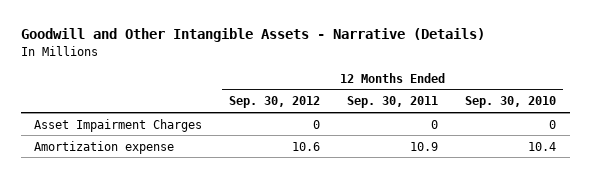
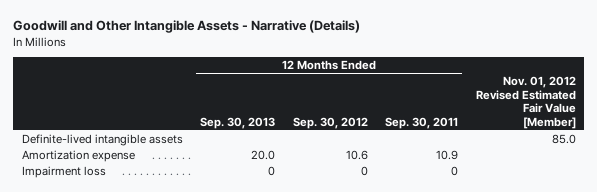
[465,96,557,109] Sep. 30, 2010 -> none
none -> [200,116,276,129] Sep. 30, 2013
none -> [475,76,576,129] Nov. 01, 2012 Revised Estimated Fair Value [Member]
[34,118,203,132] Asset Impairment Charges -> none
none -> [21,134,183,147] Definite-lived intangible assets
none -> [21,166,106,179] Impairment loss

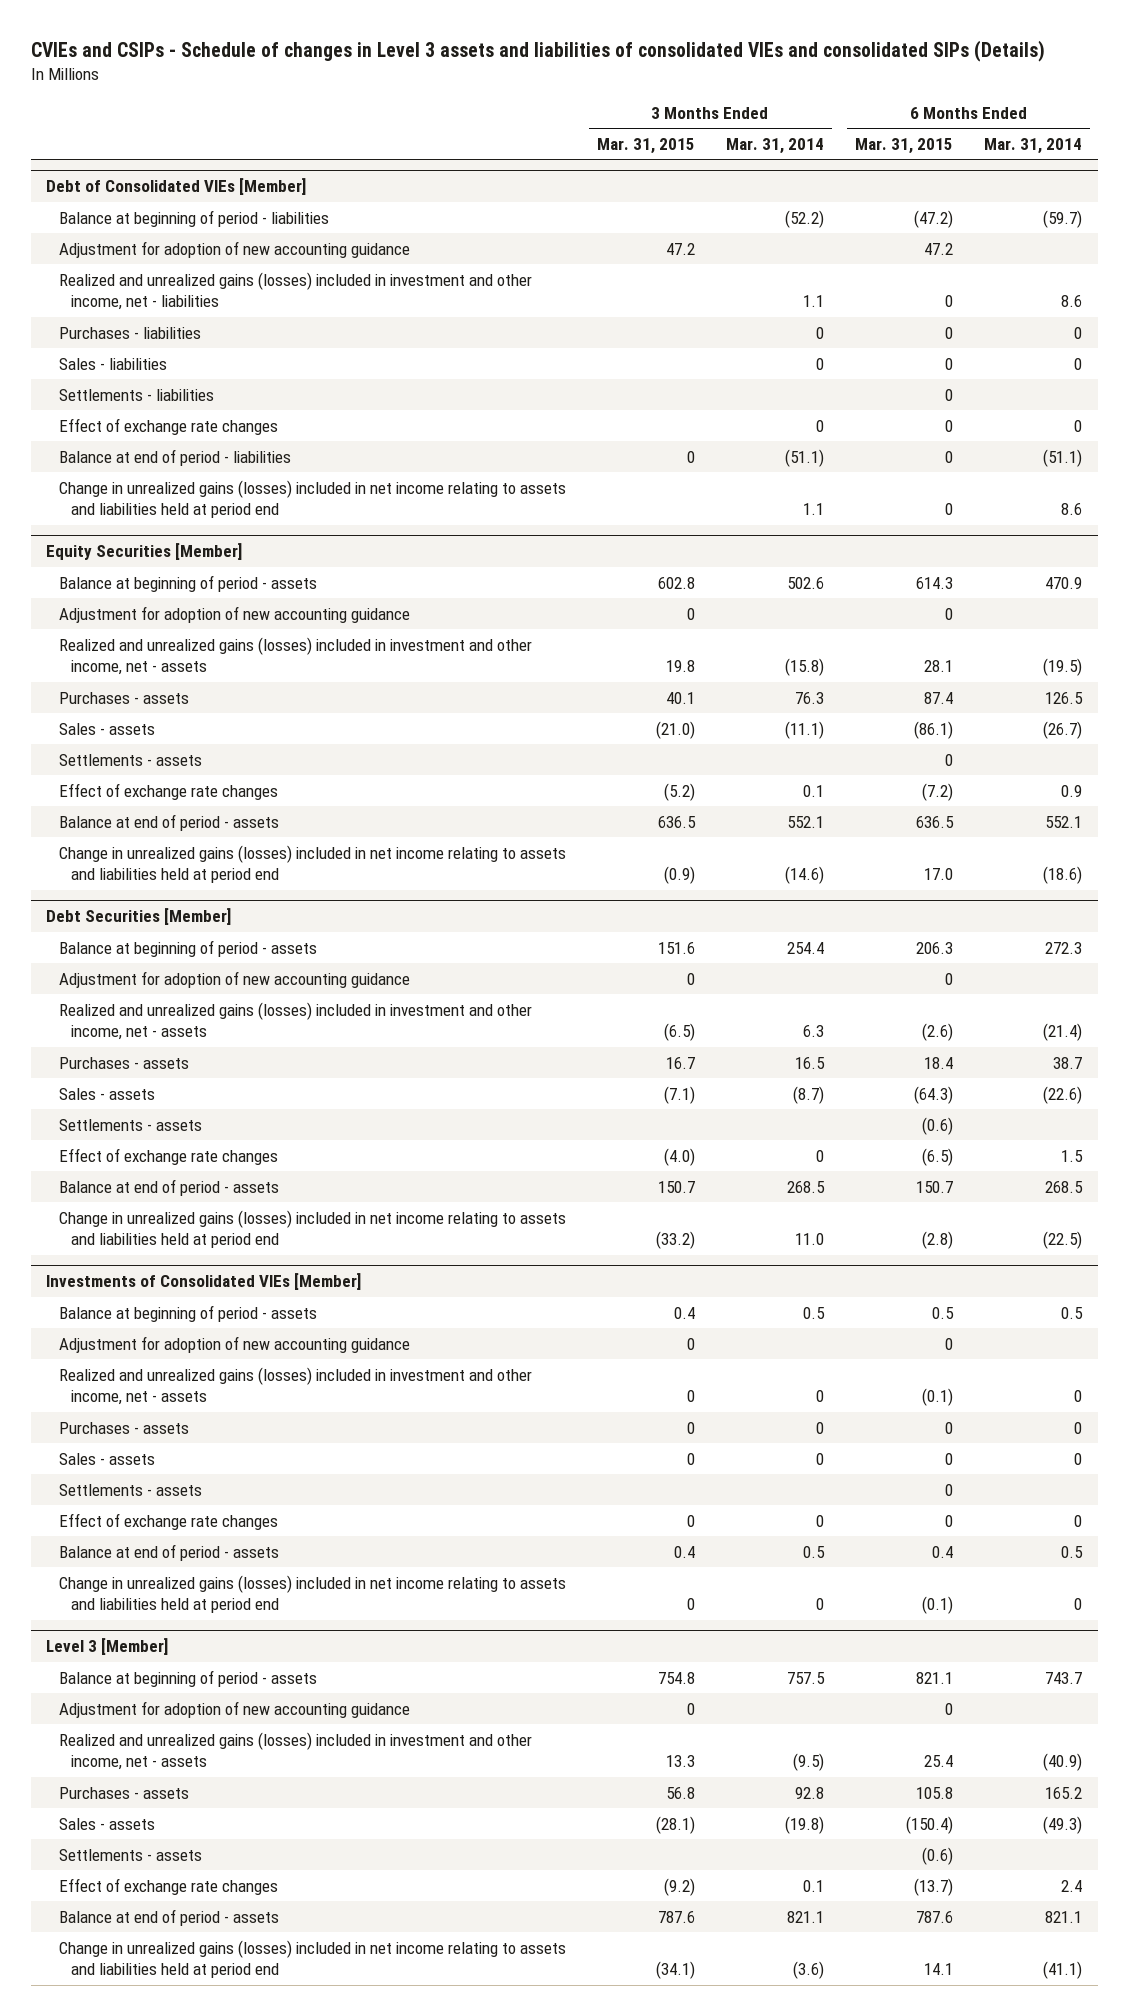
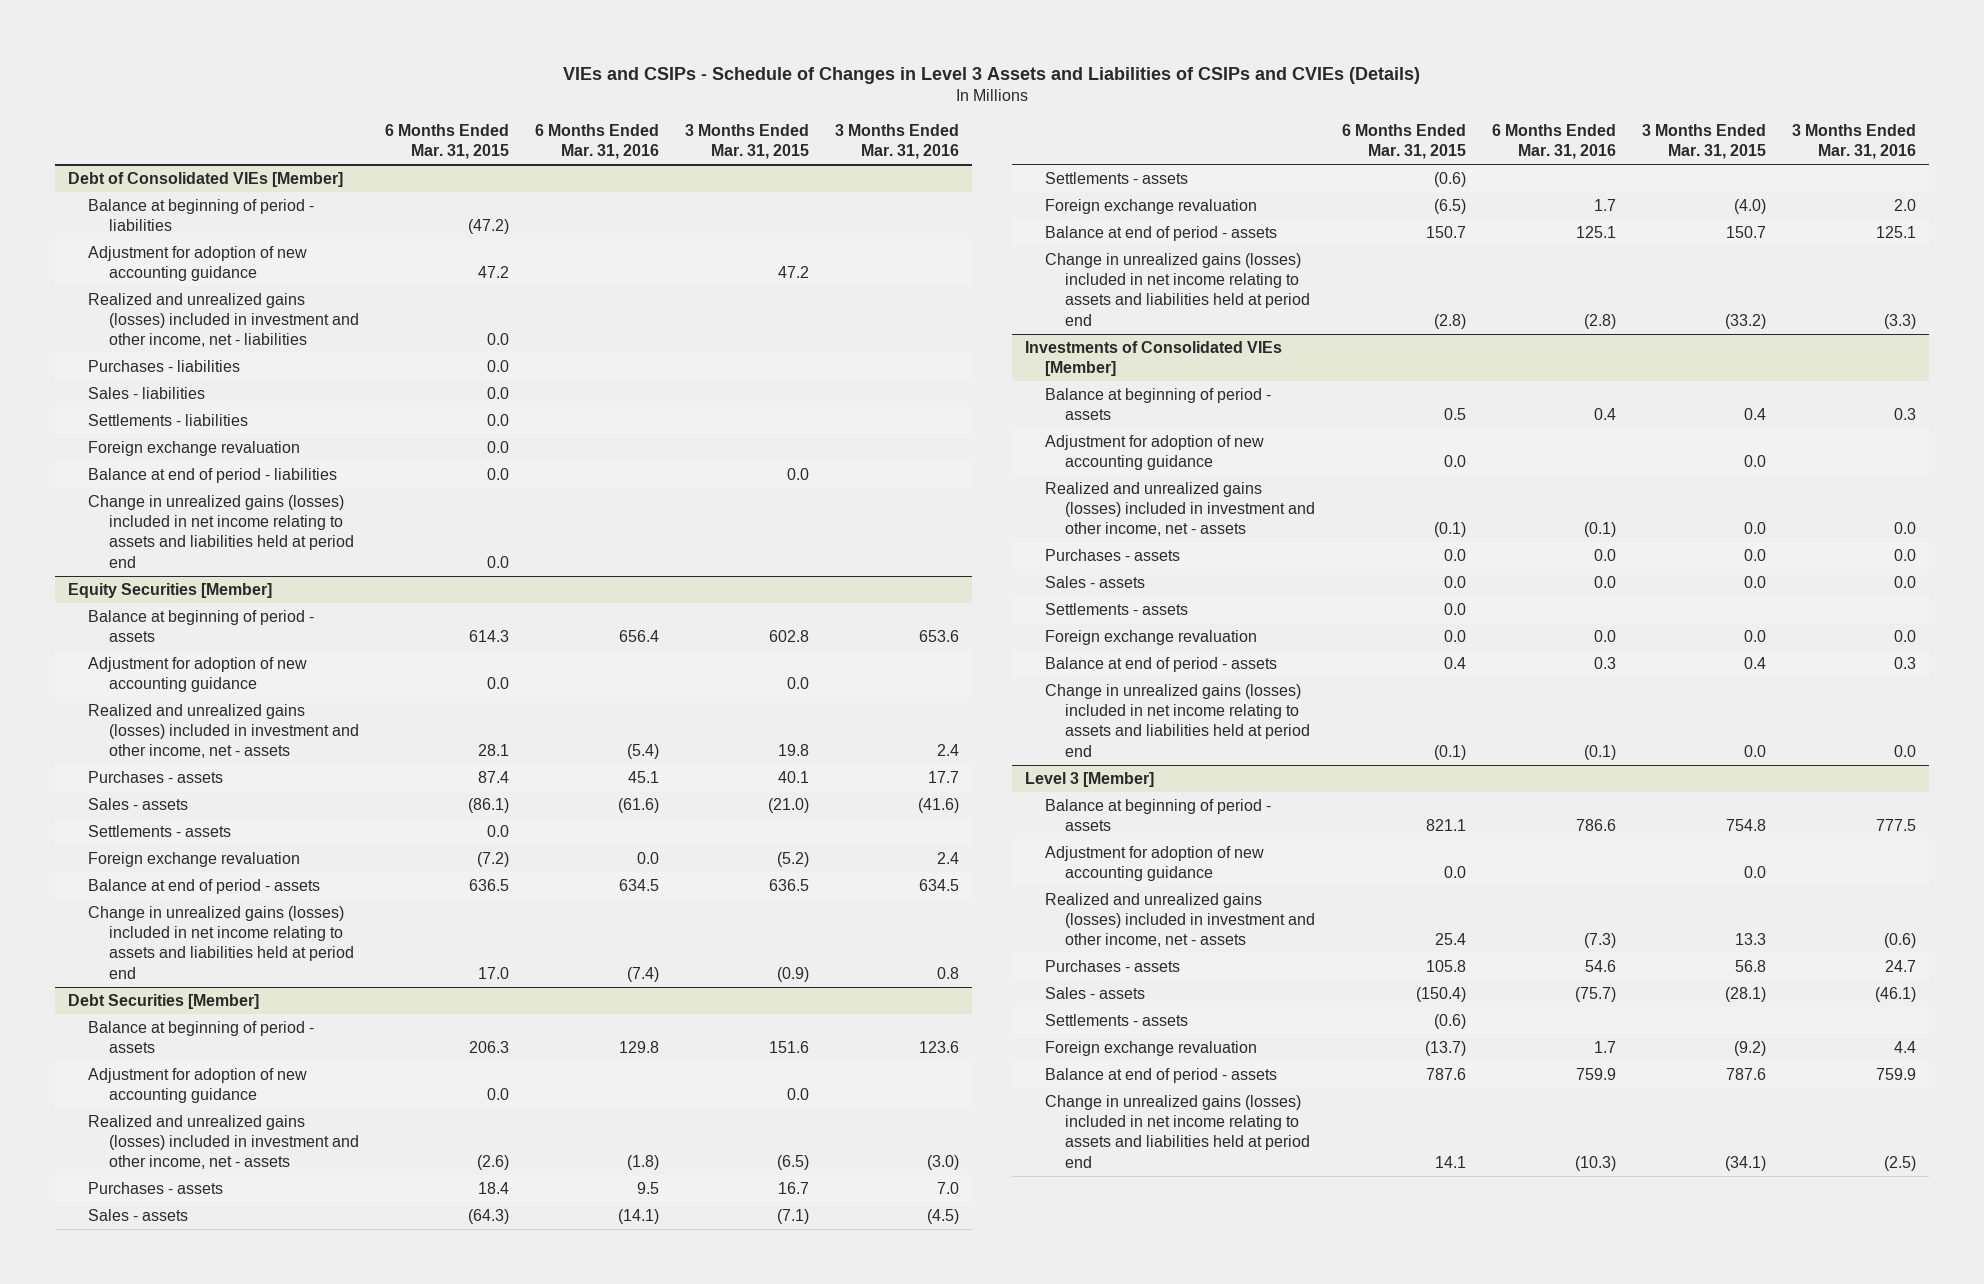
[30,40,1045,63] CVIEs and CSIPs - Schedule of changes in Level 3 assets and liabilities of consolidated VIEs and consolidated SIPs (Details) -> [563,66,1421,84] VIEs and CSIPs - Schedule of Changes in Level 3 Assets and Liabilities of CSIPs and CVIEs (Details)
[726,137,825,154] Mar. 31, 2014 -> none
[984,137,1083,154] Mar. 31, 2014 -> none
none -> [534,123,659,160] 6 Months Ended Mar. 31, 2016
none -> [835,123,960,160] 3 Months Ended Mar. 31, 2016
[58,417,278,435] Effect of exchange rate changes -> none
[945,295,954,308] 0 -> [486,333,509,346] 0.0
[945,326,954,339] 0 -> [486,359,509,372] 0.0
[945,357,954,370] 0 -> [486,386,509,399] 0.0
[945,388,954,401] 0 -> [486,413,509,426] 0.0
none -> [88,440,301,456] Foreign exchange revaluation
[686,450,695,463] 0 -> [787,467,810,480] 0.0
[945,450,954,463] 0 -> [486,467,509,480] 0.0
[945,503,954,516] 0 -> [486,555,509,568] 0.0
[686,607,695,620] 0 -> [787,677,810,690] 0.0
[945,607,954,620] 0 -> [486,677,509,690] 0.0
[945,753,954,766] 0 -> [486,824,509,837] 0.0
[58,782,278,800] Effect of exchange rate changes -> [88,851,301,867] Foreign exchange revaluation
[686,972,695,985] 0 -> [787,1088,810,1101] 0.0
[945,972,954,985] 0 -> [486,1088,509,1101] 0.0
[58,1147,278,1165] Effect of exchange rate changes -> [1045,198,1258,214] Foreign exchange revaluation
[58,1512,278,1530] Effect of exchange rate changes -> none
[686,1337,695,1350] 0 -> [1743,455,1766,468] 0.0
[945,1337,954,1350] 0 -> [1443,455,1466,468] 0.0
[686,1390,695,1403] 0 -> [1743,522,1766,535] 0.0
[686,1421,695,1434] 0 -> [1743,548,1766,561] 0.0
[945,1421,954,1434] 0 -> [1443,548,1466,561] 0.0
[686,1452,695,1465] 0 -> [1743,575,1766,588] 0.0
[945,1452,954,1465] 0 -> [1443,575,1466,588] 0.0
[945,1483,954,1496] 0 -> [1443,602,1466,615] 0.0
none -> [1045,629,1258,645] Foreign exchange revaluation
[686,1598,695,1611] 0 -> [1743,744,1766,757] 0.0
[686,1702,695,1715] 0 -> [1743,866,1766,879] 0.0
[945,1702,954,1715] 0 -> [1443,866,1466,879] 0.0
[58,1877,278,1895] Effect of exchange rate changes -> [1045,1040,1258,1056] Foreign exchange revaluation

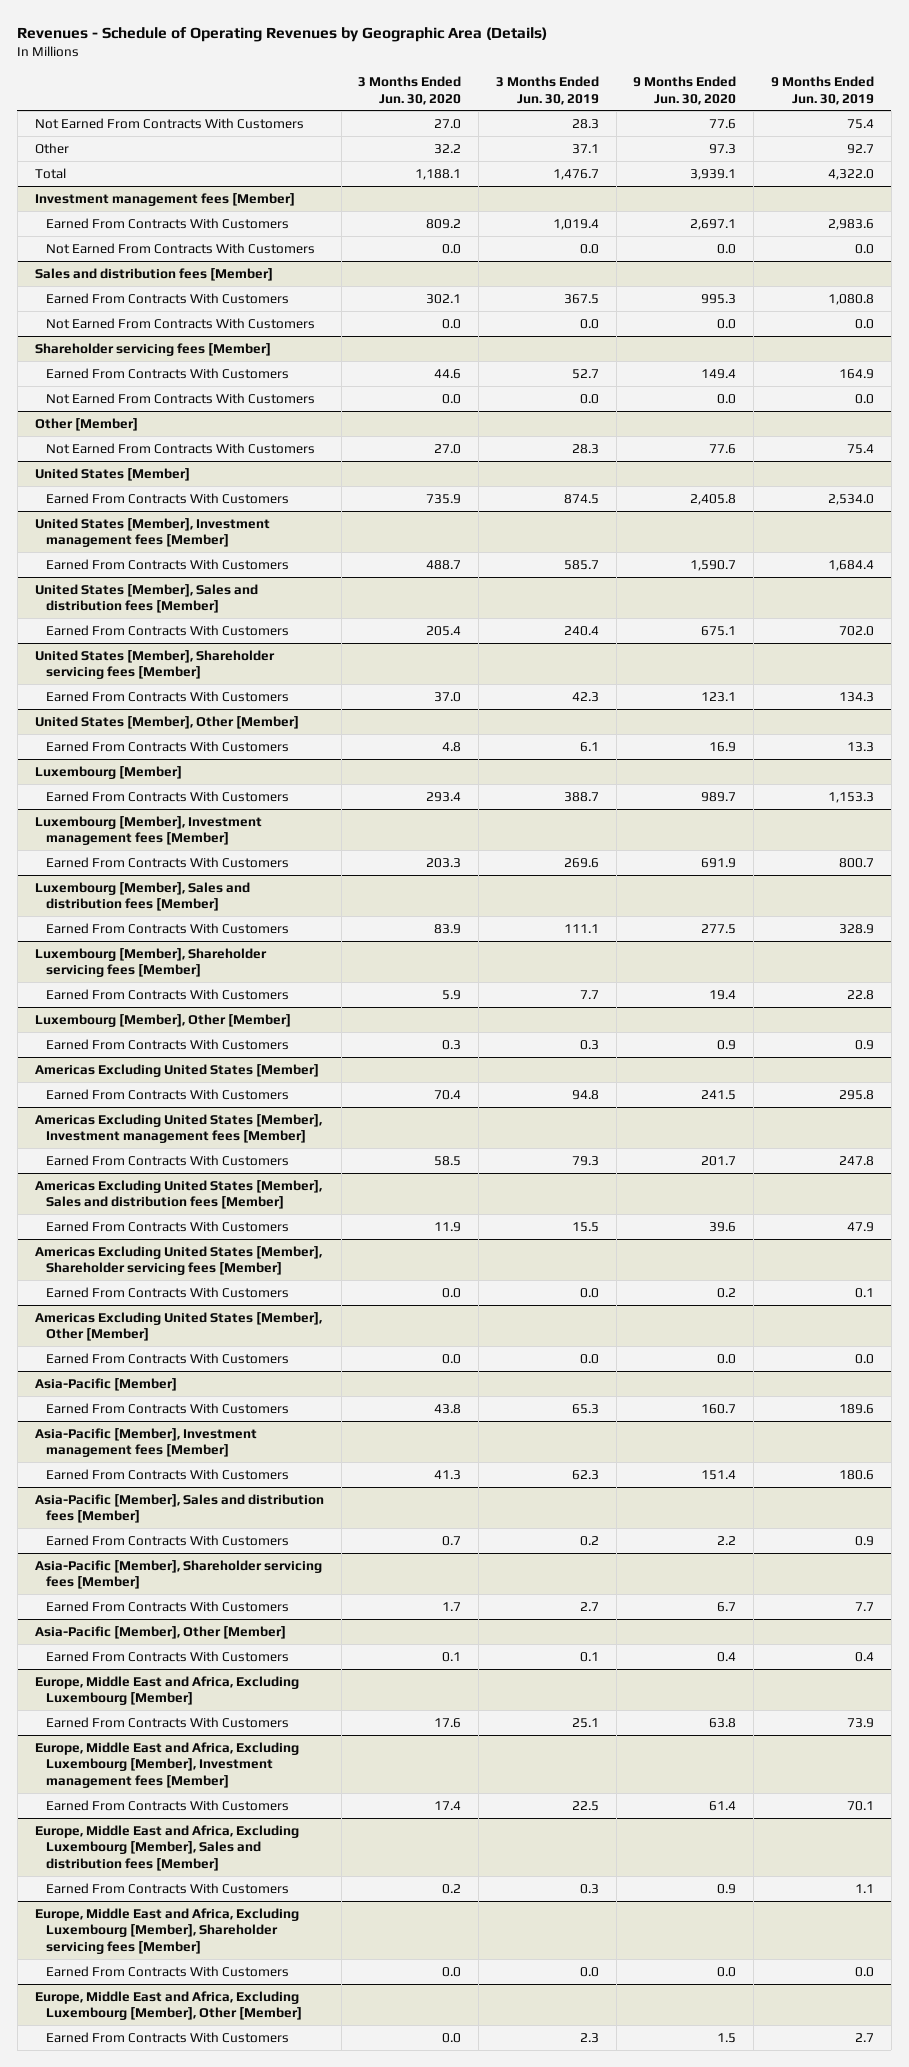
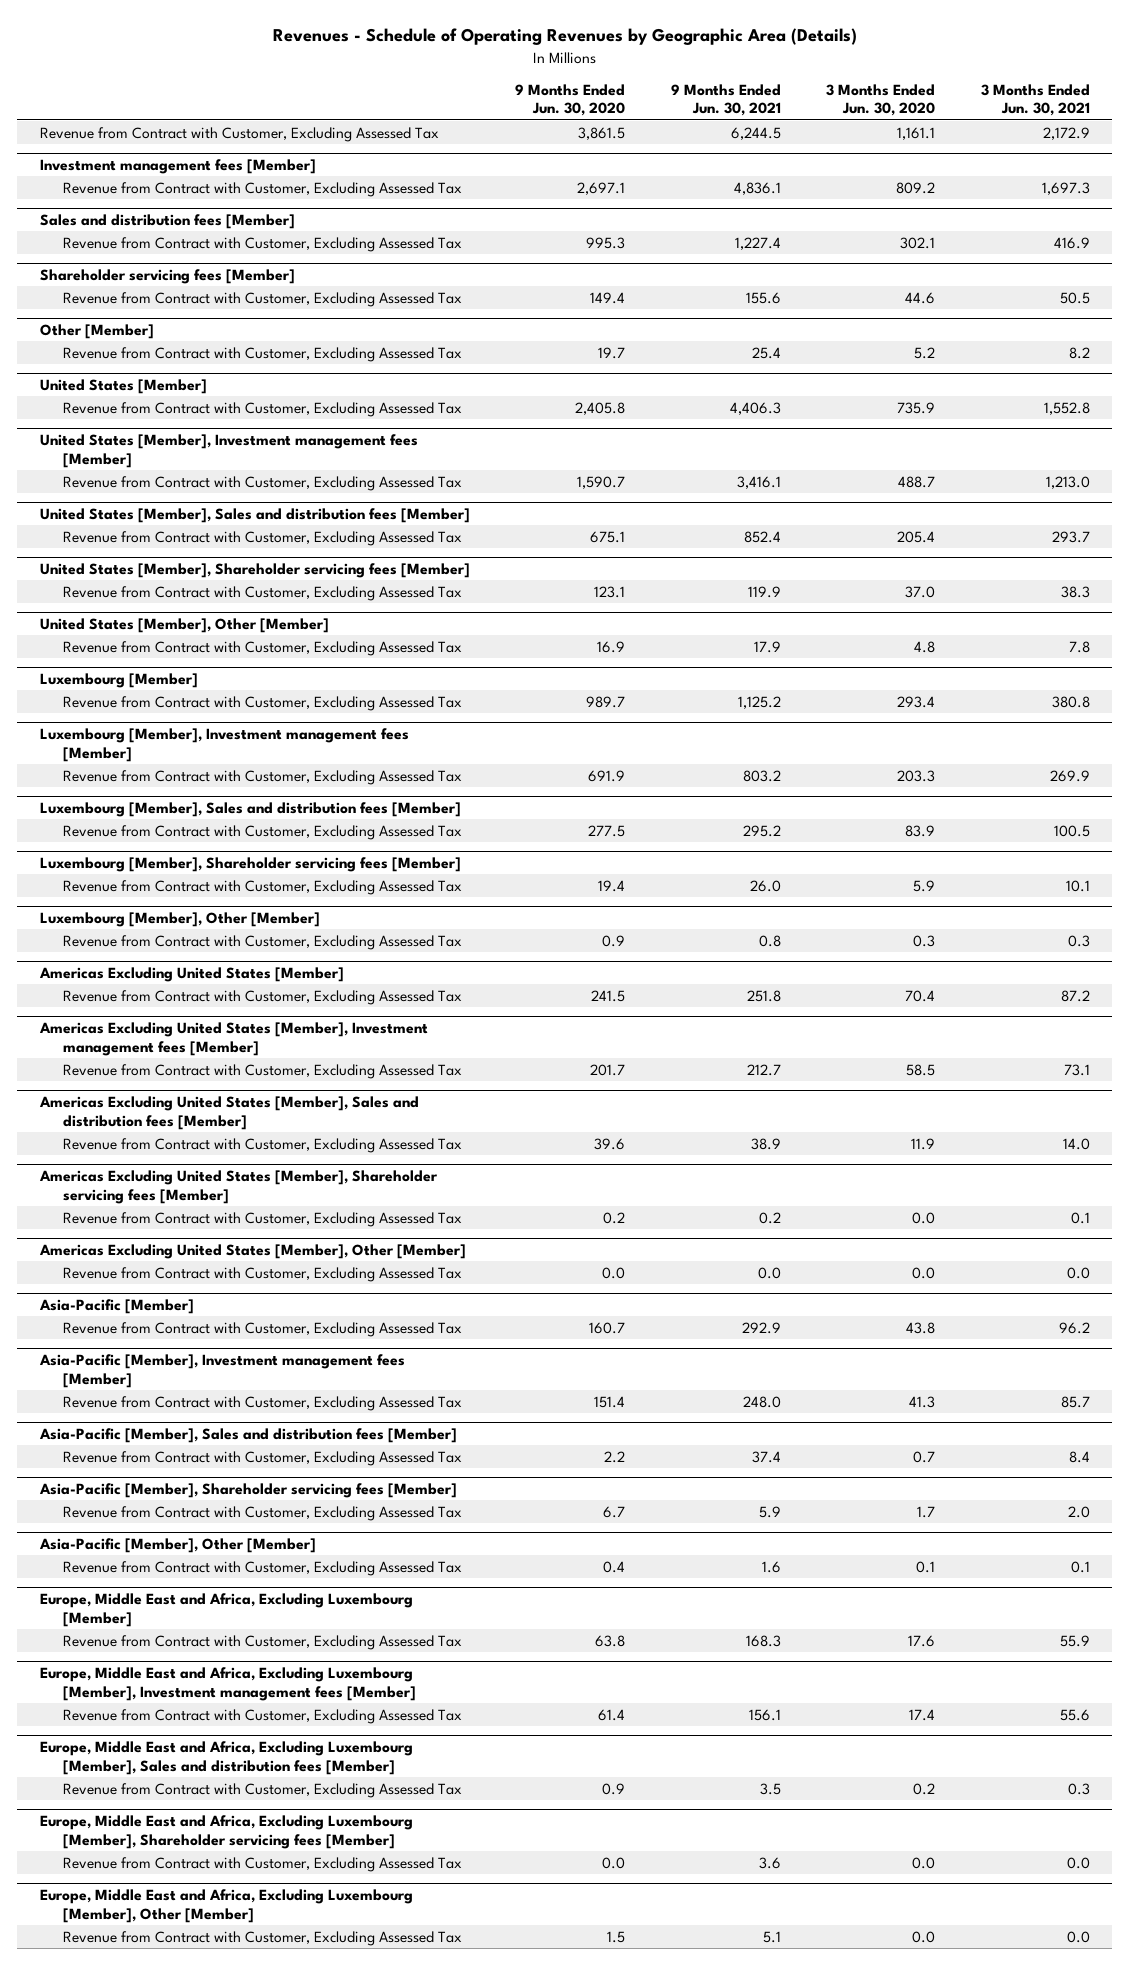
[495,75,599,105] 3 Months Ended Jun. 30, 2019 -> none
[771,75,875,105] 9 Months Ended Jun. 30, 2019 -> none
none -> [670,83,781,117] 9 Months Ended Jun. 30, 2021
none -> [980,83,1090,117] 3 Months Ended Jun. 30, 2021
[34,117,304,129] Not Earned From Contracts With Customers -> none
[34,142,69,154] Other -> none
[34,167,66,179] Total -> none
none -> [39,126,439,142] Revenue from Contract with Customer, Excluding Assessed Tax
[46,242,316,254] Not Earned From Contracts With Customers -> none
[46,217,290,229] Earned From Contracts With Customers -> [62,181,462,197] Revenue from Contract with Customer, Excluding Assessed Tax
[46,317,316,329] Not Earned From Contracts With Customers -> none
[46,292,290,304] Earned From Contracts With Customers -> [62,236,462,252] Revenue from Contract with Customer, Excluding Assessed Tax
[46,392,316,404] Not Earned From Contracts With Customers -> none
[46,367,290,379] Earned From Contracts With Customers -> [62,291,462,307] Revenue from Contract with Customer, Excluding Assessed Tax
[46,442,316,454] Not Earned From Contracts With Customers -> none
none -> [62,346,462,362] Revenue from Contract with Customer, Excluding Assessed Tax
[46,492,290,504] Earned From Contracts With Customers -> [62,401,462,417] Revenue from Contract with Customer, Excluding Assessed Tax
[46,558,290,570] Earned From Contracts With Customers -> [62,475,462,491] Revenue from Contract with Customer, Excluding Assessed Tax
[46,624,290,636] Earned From Contracts With Customers -> [62,530,462,546] Revenue from Contract with Customer, Excluding Assessed Tax
[46,690,290,702] Earned From Contracts With Customers -> [62,585,462,601] Revenue from Contract with Customer, Excluding Assessed Tax
[46,740,290,752] Earned From Contracts With Customers -> [62,640,462,656] Revenue from Contract with Customer, Excluding Assessed Tax
[46,790,290,802] Earned From Contracts With Customers -> [62,695,462,711] Revenue from Contract with Customer, Excluding Assessed Tax
[46,856,290,868] Earned From Contracts With Customers -> [62,769,462,785] Revenue from Contract with Customer, Excluding Assessed Tax
[46,922,290,934] Earned From Contracts With Customers -> [62,824,462,840] Revenue from Contract with Customer, Excluding Assessed Tax
[46,988,290,1000] Earned From Contracts With Customers -> [62,879,462,895] Revenue from Contract with Customer, Excluding Assessed Tax
[46,1038,290,1050] Earned From Contracts With Customers -> [62,934,462,950] Revenue from Contract with Customer, Excluding Assessed Tax
[46,1088,290,1100] Earned From Contracts With Customers -> [62,989,462,1005] Revenue from Contract with Customer, Excluding Assessed Tax
[46,1154,290,1166] Earned From Contracts With Customers -> [62,1063,462,1079] Revenue from Contract with Customer, Excluding Assessed Tax
[46,1220,290,1232] Earned From Contracts With Customers -> [62,1137,462,1153] Revenue from Contract with Customer, Excluding Assessed Tax
[46,1286,290,1298] Earned From Contracts With Customers -> [62,1211,462,1227] Revenue from Contract with Customer, Excluding Assessed Tax
[46,1352,290,1364] Earned From Contracts With Customers -> [62,1266,462,1282] Revenue from Contract with Customer, Excluding Assessed Tax
[46,1402,290,1414] Earned From Contracts With Customers -> [62,1321,462,1337] Revenue from Contract with Customer, Excluding Assessed Tax
[46,1468,290,1480] Earned From Contracts With Customers -> [62,1395,462,1411] Revenue from Contract with Customer, Excluding Assessed Tax
[46,1534,290,1546] Earned From Contracts With Customers -> [62,1450,462,1466] Revenue from Contract with Customer, Excluding Assessed Tax
[46,1600,290,1612] Earned From Contracts With Customers -> [62,1505,462,1521] Revenue from Contract with Customer, Excluding Assessed Tax
[46,1650,290,1662] Earned From Contracts With Customers -> [62,1560,462,1576] Revenue from Contract with Customer, Excluding Assessed Tax
[46,1716,290,1728] Earned From Contracts With Customers -> [62,1634,462,1650] Revenue from Contract with Customer, Excluding Assessed Tax
[46,1799,290,1811] Earned From Contracts With Customers -> [62,1708,462,1724] Revenue from Contract with Customer, Excluding Assessed Tax
[46,1882,290,1894] Earned From Contracts With Customers -> [62,1782,462,1798] Revenue from Contract with Customer, Excluding Assessed Tax
[46,1965,290,1977] Earned From Contracts With Customers -> [62,1856,462,1872] Revenue from Contract with Customer, Excluding Assessed Tax
[46,2031,290,2043] Earned From Contracts With Customers -> [62,1930,462,1946] Revenue from Contract with Customer, Excluding Assessed Tax

